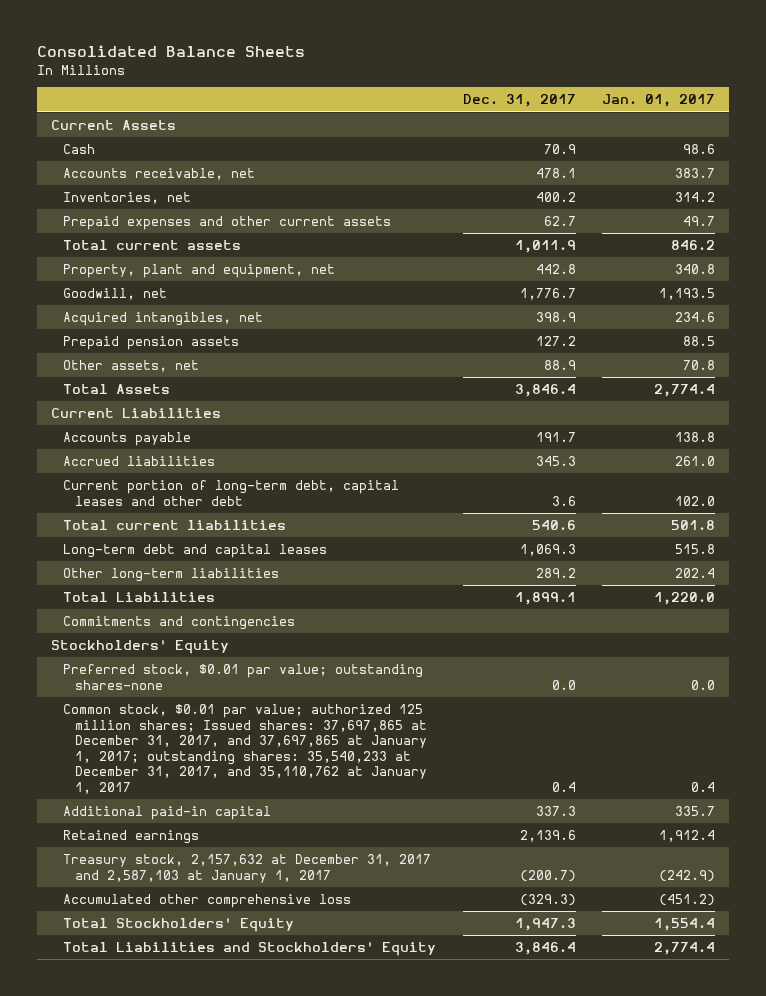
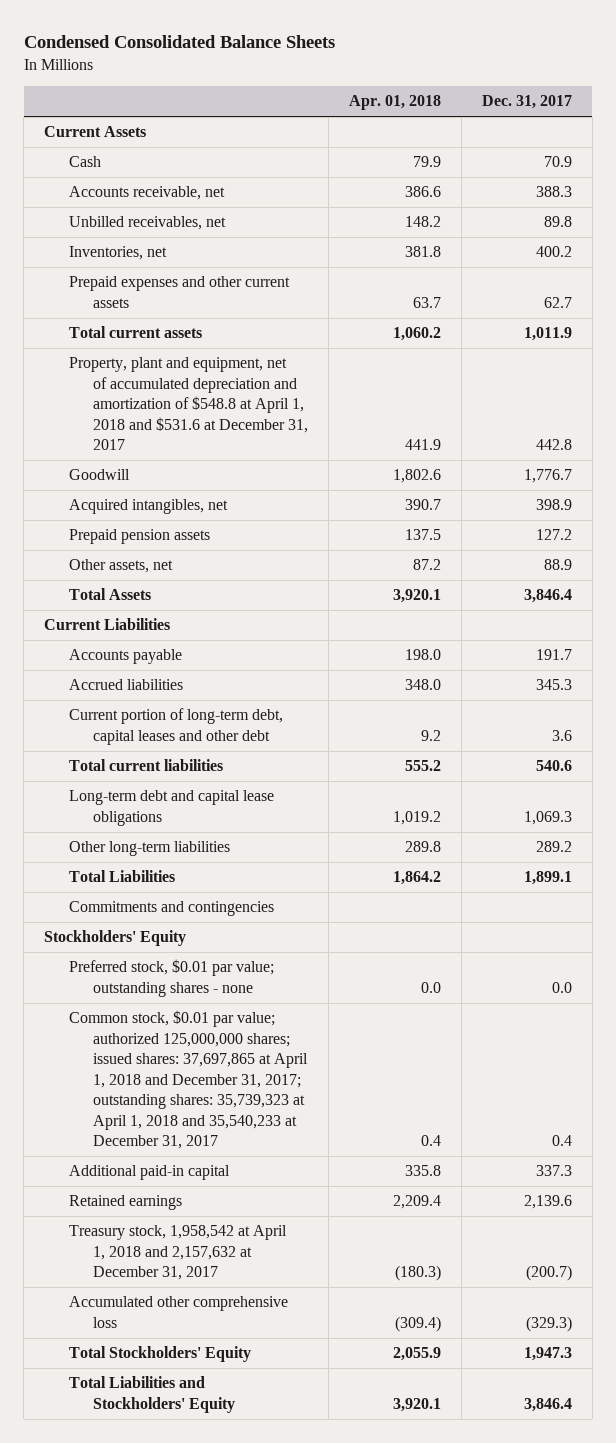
[37,45,306,58] Consolidated Balance Sheets -> [23,35,335,49] Condensed Consolidated Balance Sheets
[602,94,716,108] Jan. 01, 2017 -> none
none -> [349,95,442,111] Apr. 01, 2018
[535,167,576,178] 478.1 -> [535,186,572,198] 388.3
none -> [68,216,226,231] Unbilled receivables, net
[63,263,336,278] Property, plant and equipment, net -> [68,357,309,451] Property, plant and equipment, net of accumulated depreciation and amortization of $548.8 at April 1, 2018 and $531.6 at December 31, 2017
[63,287,168,300] Goodwill, net -> [68,469,130,481] Goodwill
[63,543,328,558] Long-term debt and capital leases -> [68,790,274,826] Long-term debt and capital lease obligations
[63,663,424,690] Preferred stock, $0.01 par value; outstanding shares-none -> [68,959,274,997] Preferred stock, $0.01 par value; outstanding shares - none
[63,703,428,794] Common stock, $0.01 par value; authorized 125 million shares; Issued shares: 37,697,865 at December 31, 2017, and 37,697,865 at January 1, 2017; outstanding shares: 35,540,233 at December 31, 2017, and 35,110,762 at January 1, 2017 -> [68,1010,309,1150] Common stock, $0.01 par value; authorized 125,000,000 shares; issued shares: 37,697,865 at April 1, 2018 and December 31, 2017; outstanding shares: 35,739,323 at April 1, 2018 and 35,540,233 at December 31, 2017
[63,853,432,883] Treasury stock, 2,157,632 at December 31, 2017 and 2,587,103 at January 1, 2017 -> [68,1225,287,1281] Treasury stock, 1,958,542 at April 1, 2018 and 2,157,632 at December 31, 2017

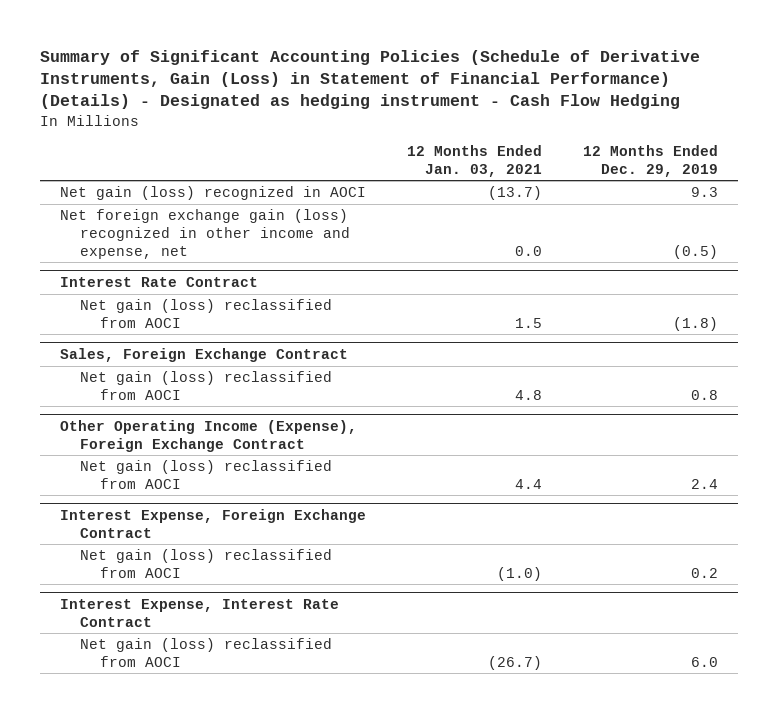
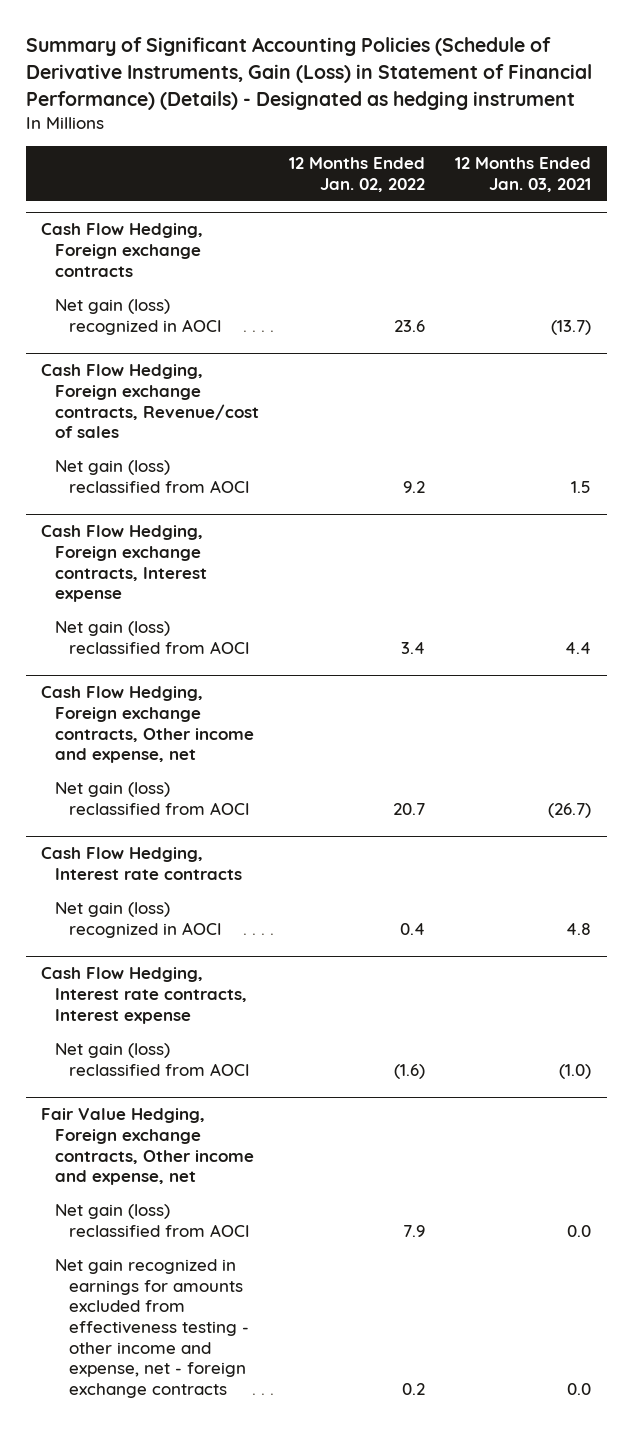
[39,49,700,110] Summary of Significant Accounting Policies (Schedule of Derivative Instruments, Gain (Loss) in Statement of Financial Performance) (Details) - Designated as hedging instrument - Cash Flow Hedging -> [25,37,592,110] Summary of Significant Accounting Policies (Schedule of Derivative Instruments, Gain (Loss) in Statement of Financial Performance) (Details) - Designated as hedging instrument
[582,144,718,177] 12 Months Ended Dec. 29, 2019 -> none
none -> [289,156,426,192] 12 Months Ended Jan. 02, 2022
none -> [40,223,203,277] Cash Flow Hedging, Foreign exchange contracts
[60,209,351,259] Net foreign exchange gain (loss) recognized in other income and expense, net -> none
[60,276,259,287] Interest Rate Contract -> none
none -> [40,364,259,439] Cash Flow Hedging, Foreign exchange contracts, Revenue/cost of sales
[60,347,349,362] Sales, Foreign Exchange Contract -> none
[80,371,333,400] Net gain (loss) reclassified from AOCI -> none
[60,419,358,452] Other Operating Income (Expense), Foreign Exchange Contract -> none
none -> [40,525,207,603] Cash Flow Hedging, Foreign exchange contracts, Interest expense
[60,508,367,538] Interest Expense, Foreign Exchange Contract -> none
[80,549,333,578] Net gain (loss) reclassified from AOCI -> none
[60,598,340,627] Interest Expense, Interest Rate Contract -> none
none -> [40,686,254,764] Cash Flow Hedging, Foreign exchange contracts, Other income and expense, net
none -> [40,847,242,881] Cash Flow Hedging, Interest rate contracts
none -> [54,902,222,938] Net gain (loss) recognized in AOCI
none -> [40,967,247,1024] Cash Flow Hedging, Interest rate contracts, Interest expense
none -> [54,1043,250,1076] Net gain (loss) reclassified from AOCI
none -> [40,1108,254,1186] Fair Value Hedging, Foreign exchange contracts, Other income and expense, net
none -> [54,1204,250,1237] Net gain (loss) reclassified from AOCI
none -> [54,1259,249,1398] Net gain recognized in earnings for amounts excluded from effectiveness testing - other income and expense, net - foreign exchange contracts

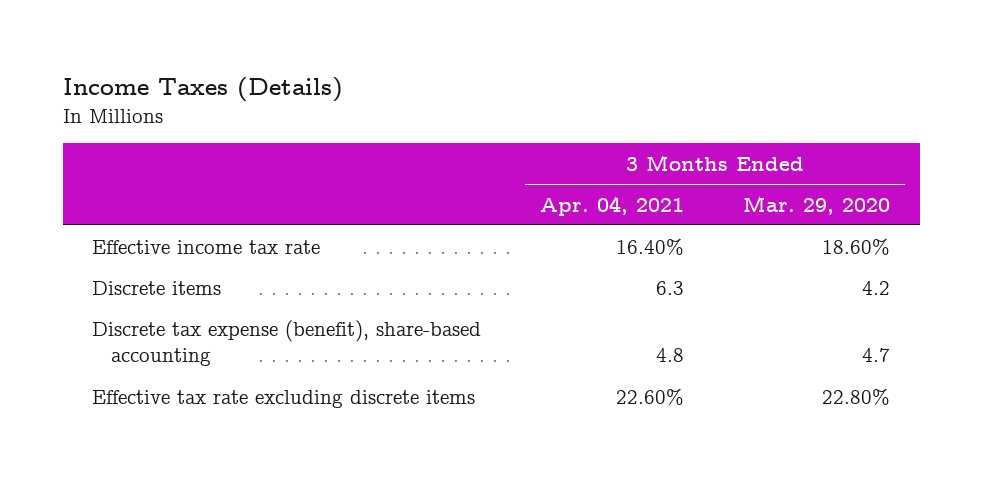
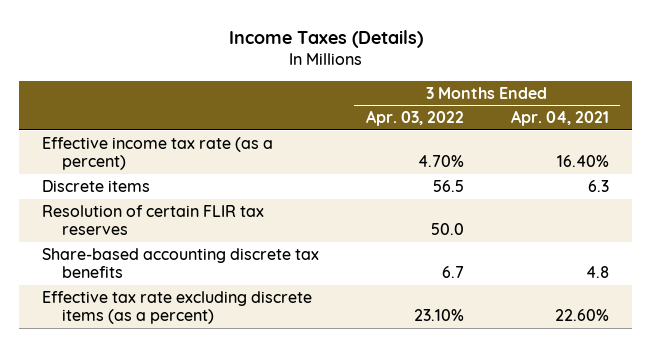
[743,195,891,215] Mar. 29, 2020 -> none
none -> [366,110,465,127] Apr. 03, 2022
[92,239,321,254] Effective income tax rate -> [42,136,274,171] Effective income tax rate (as a percent)
none -> [42,204,265,236] Resolution of certain FLIR tax reserves
[92,319,482,367] Discrete tax expense (benefit), share-based accounting -> [42,247,320,279] Share-based accounting discrete tax benefits
[92,389,476,408] Effective tax rate excluding discrete items -> [42,290,313,325] Effective tax rate excluding discrete items (as a percent)

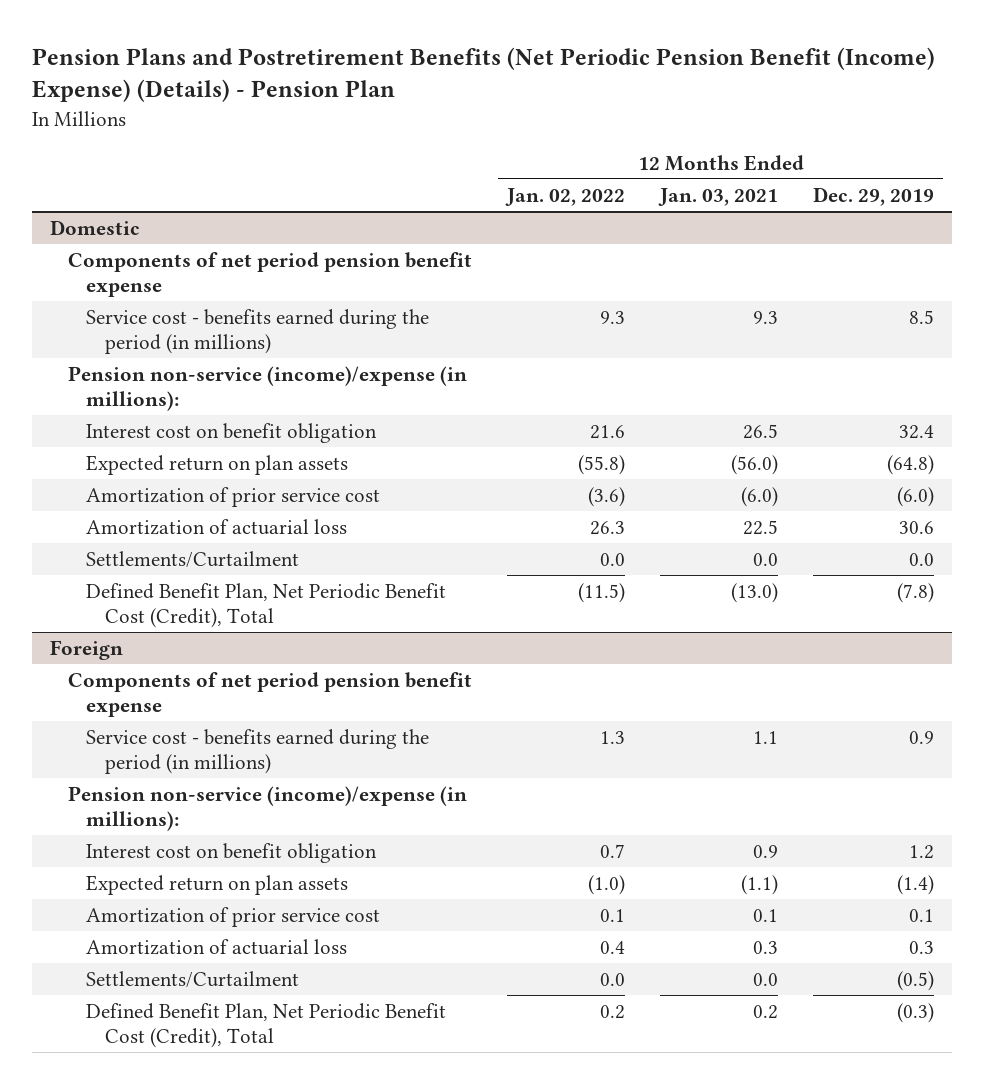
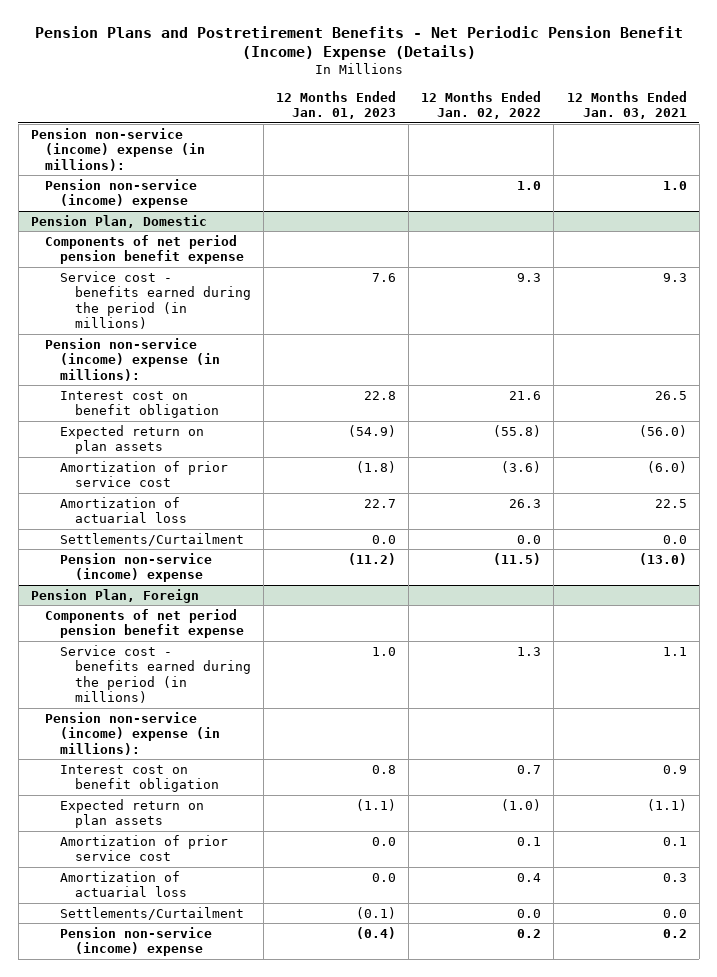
[32,46,936,103] Pension Plans and Postretirement Benefits (Net Periodic Pension Benefit (Income) Expense) (Details) - Pension Plan -> [34,25,683,61] Pension Plans and Postretirement Benefits - Net Periodic Pension Benefit (Income) Expense (Details)
[813,186,935,206] Dec. 29, 2019 -> none
none -> [276,90,397,120] 12 Months Ended Jan. 01, 2023
[49,219,140,235] Domestic -> none
none -> [30,127,206,171] Pension non-service (income) expense (in millions):
none -> [45,178,198,209] Pension non-service (income) expense
none -> [30,214,207,228] Pension Plan, Domestic
[68,365,468,411] Pension non-service (income)/expense (in millions): -> [45,337,221,381] Pension non-service (income) expense (in millions):
[49,639,123,660] Foreign -> none
[86,582,447,628] Defined Benefit Plan, Net Periodic Benefit Cost (Credit), Total -> [60,552,213,583] Pension non-service (income) expense
none -> [30,588,199,603] Pension Plan, Foreign
[68,785,468,831] Pension non-service (income)/expense (in millions): -> [45,711,221,755] Pension non-service (income) expense (in millions):
[86,1002,447,1048] Defined Benefit Plan, Net Periodic Benefit Cost (Credit), Total -> [60,926,213,957] Pension non-service (income) expense

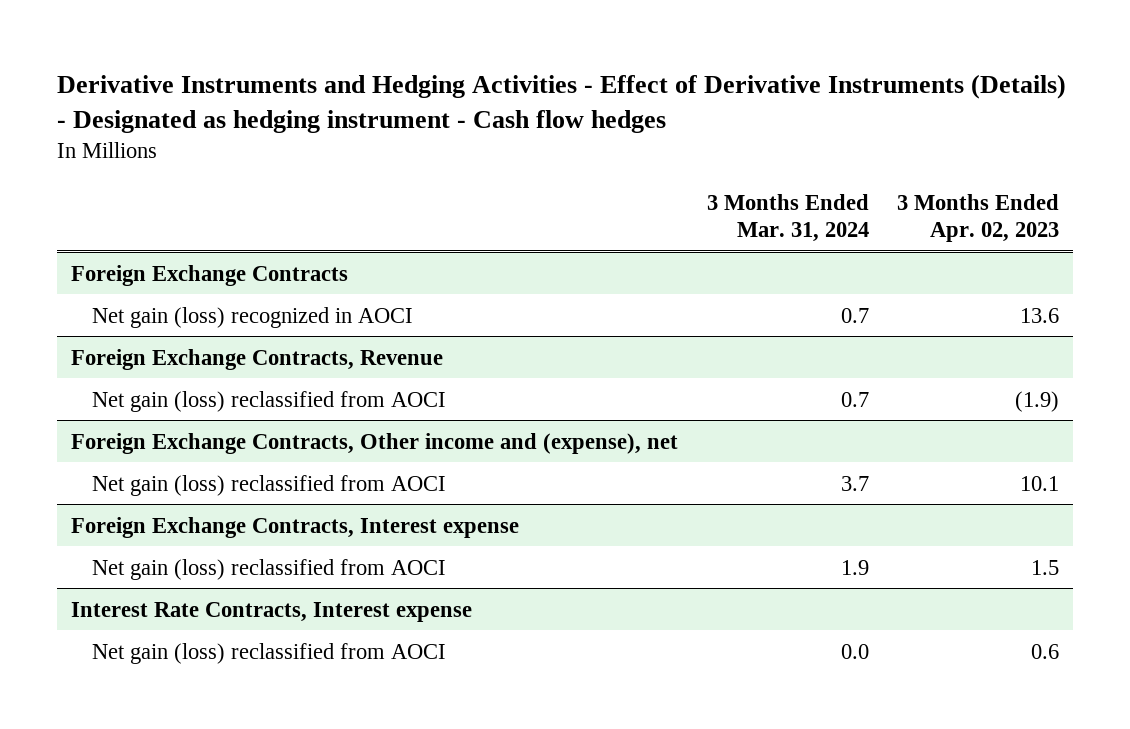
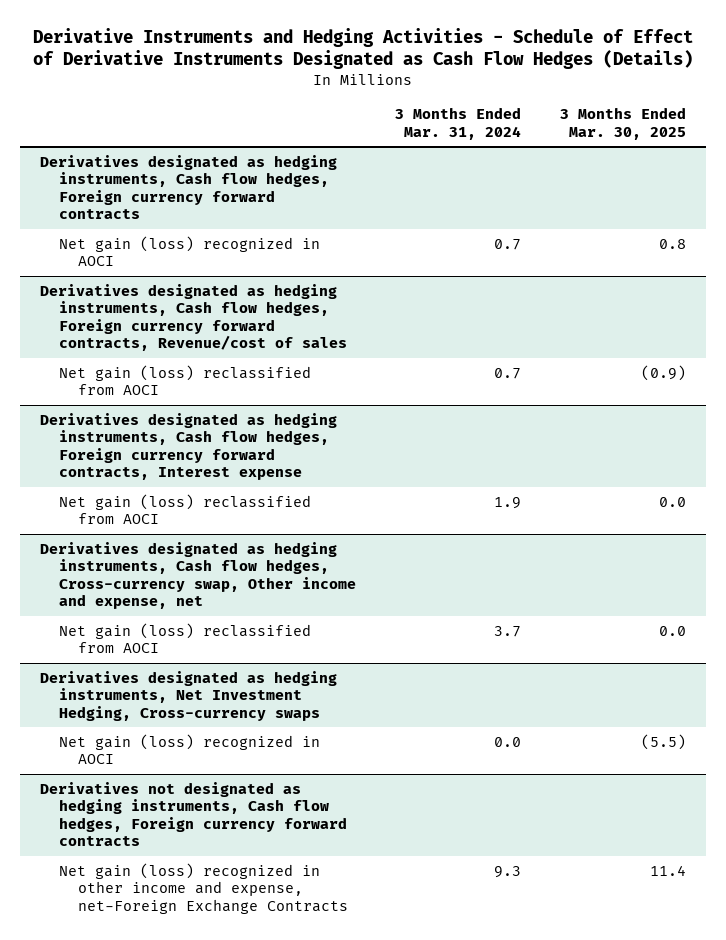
[57,73,1067,133] Derivative Instruments and Hedging Activities - Effect of Derivative Instruments (Details) - Designated as hedging instrument - Cash flow hedges -> [32,27,693,70] Derivative Instruments and Hedging Activities - Schedule of Effect of Derivative Instruments Designated as Cash Flow Hedges (Details)
[896,193,1059,243] 3 Months Ended Apr. 02, 2023 -> none
none -> [560,107,687,140] 3 Months Ended Mar. 30, 2025
[71,264,349,286] Foreign Exchange Contracts -> none
none -> [39,154,337,220] Derivatives designated as hedging instruments, Cash flow hedges, Foreign currency forward contracts
[71,348,444,370] Foreign Exchange Contracts, Revenue -> none
none -> [39,283,347,352] Derivatives designated as hedging instruments, Cash flow hedges, Foreign currency forward contracts, Revenue/cost of sales
[71,432,679,454] Foreign Exchange Contracts, Other income and (expense), net -> none
[91,474,446,496] Net gain (loss) reclassified from AOCI -> none
[71,516,520,538] Foreign Exchange Contracts, Interest expense -> none
none -> [39,412,337,481] Derivatives designated as hedging instruments, Cash flow hedges, Foreign currency forward contracts, Interest expense
[71,601,473,622] Interest Rate Contracts, Interest expense -> none
none -> [39,541,356,610] Derivatives designated as hedging instruments, Cash flow hedges, Cross-currency swap, Other income and expense, net
[840,643,869,659] 0.0 -> [493,625,521,637] 3.7
none -> [39,670,337,721] Derivatives designated as hedging instruments, Net Investment Hedging, Cross-currency swaps
none -> [58,733,320,765] Net gain (loss) recognized in AOCI
none -> [39,781,347,847] Derivatives not designated as hedging instruments, Cash flow hedges, Foreign currency forward contracts
none -> [58,862,348,914] Net gain (loss) recognized in other income and expense, net-Foreign Exchange Contracts

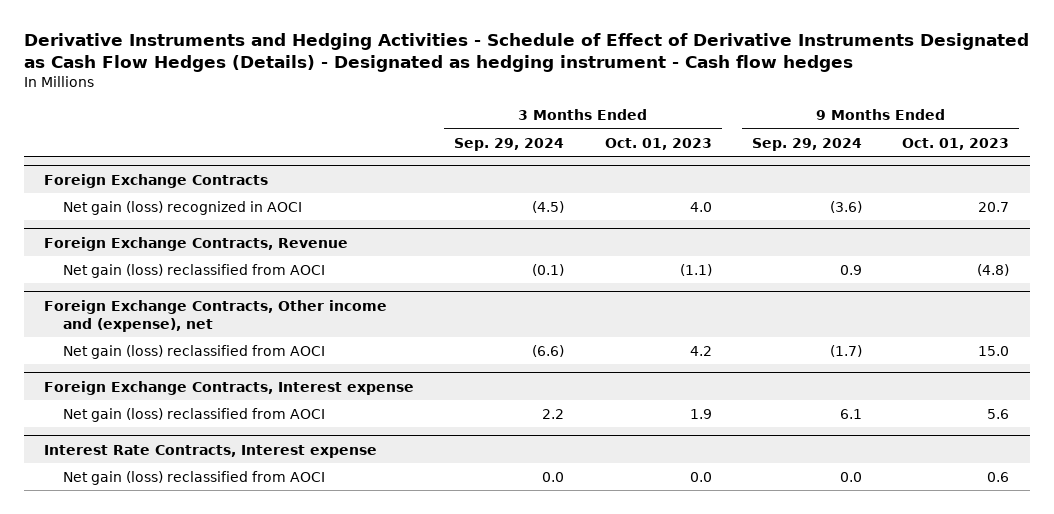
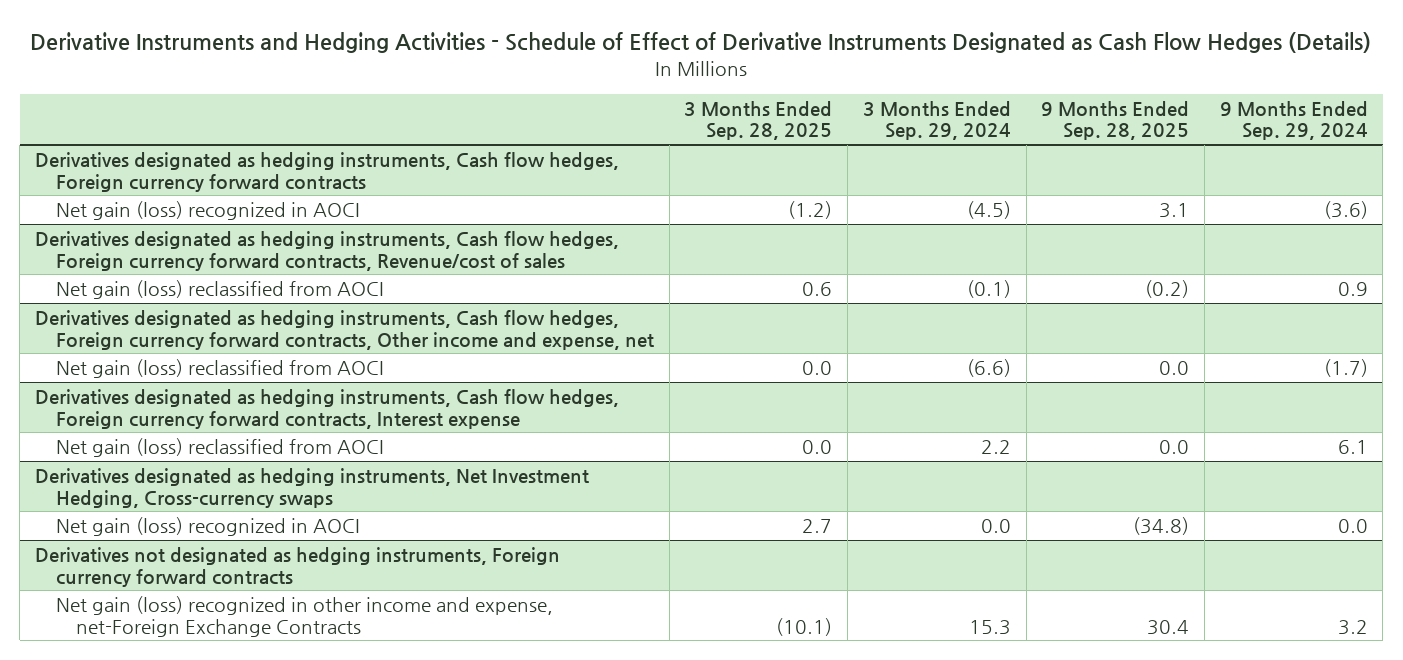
[24,33,1030,73] Derivative Instruments and Hedging Activities - Schedule of Effect of Derivative Instruments Designated as Cash Flow Hedges (Details) - Designated as hedging instrument - Cash flow hedges -> [30,32,1372,54] Derivative Instruments and Hedging Activities - Schedule of Effect of Derivative Instruments Designated as Cash Flow Hedges (Details)
[604,137,712,150] Oct. 01, 2023 -> none
[902,137,1010,150] Oct. 01, 2023 -> none
none -> [684,100,833,141] 3 Months Ended Sep. 28, 2025
none -> [1041,100,1190,141] 9 Months Ended Sep. 28, 2025
[44,173,269,188] Foreign Exchange Contracts -> none
none -> [35,151,620,192] Derivatives designated as hedging instruments, Cash flow hedges, Foreign currency forward contracts
[44,236,349,251] Foreign Exchange Contracts, Revenue -> none
none -> [35,230,620,271] Derivatives designated as hedging instruments, Cash flow hedges, Foreign currency forward contracts, Revenue/cost of sales
[44,299,388,332] Foreign Exchange Contracts, Other income and (expense), net -> none
none -> [35,309,654,350] Derivatives designated as hedging instruments, Cash flow hedges, Foreign currency forward contracts, Other income and expense, net
[44,380,415,395] Foreign Exchange Contracts, Interest expense -> none
none -> [35,388,620,429] Derivatives designated as hedging instruments, Cash flow hedges, Foreign currency forward contracts, Interest expense
[44,444,378,458] Interest Rate Contracts, Interest expense -> none
none -> [35,467,590,508] Derivatives designated as hedging instruments, Net Investment Hedging, Cross-currency swaps
[63,470,326,485] Net gain (loss) reclassified from AOCI -> [55,516,360,536] Net gain (loss) recognized in AOCI
none -> [35,546,561,587] Derivatives not designated as hedging instruments, Foreign currency forward contracts
none -> [55,595,553,637] Net gain (loss) recognized in other income and expense, net-Foreign Exchange Contracts

